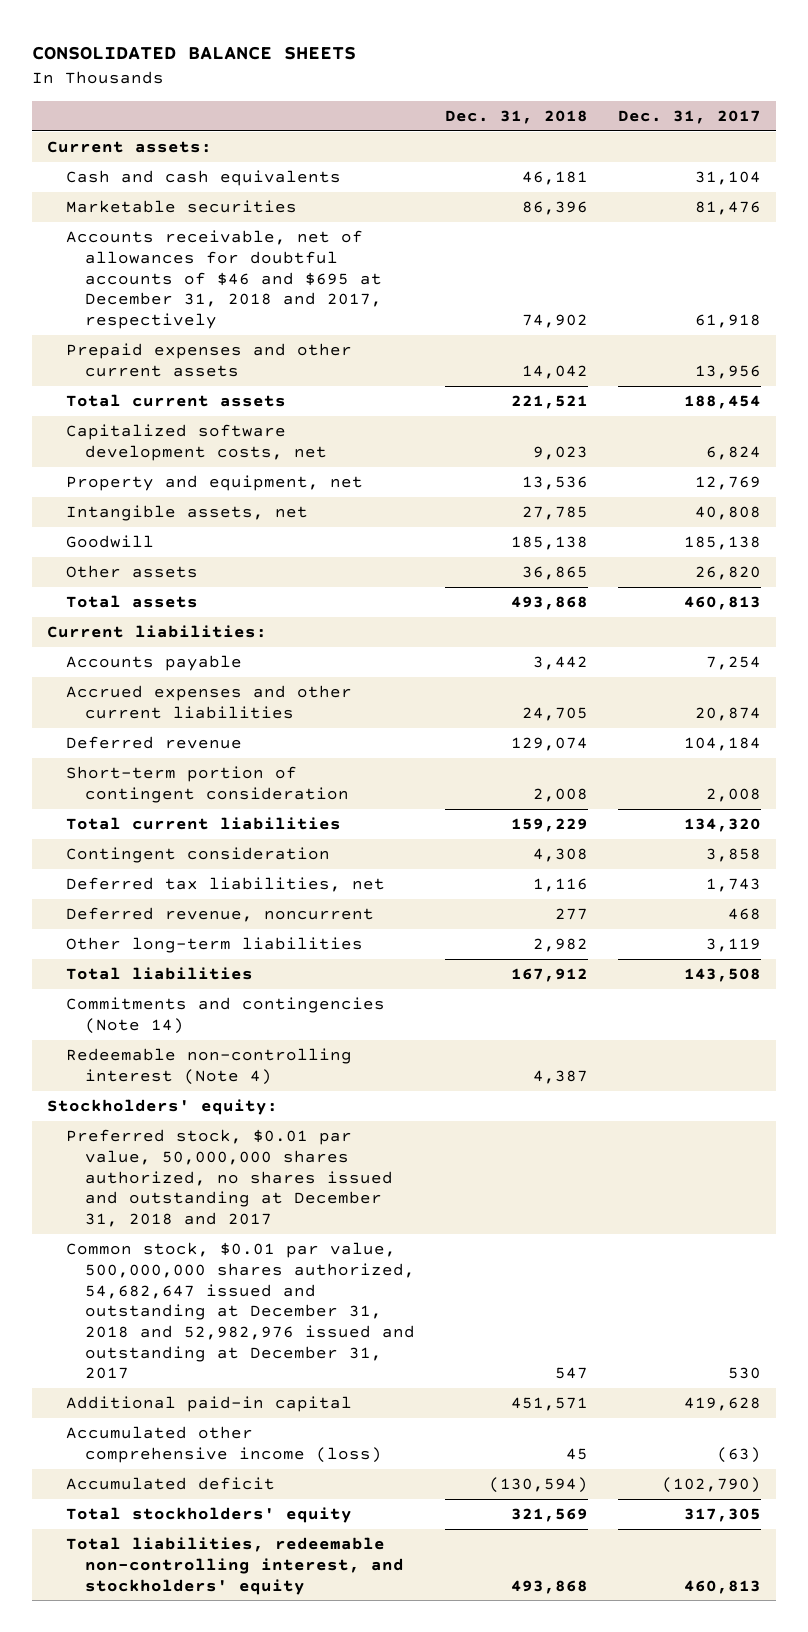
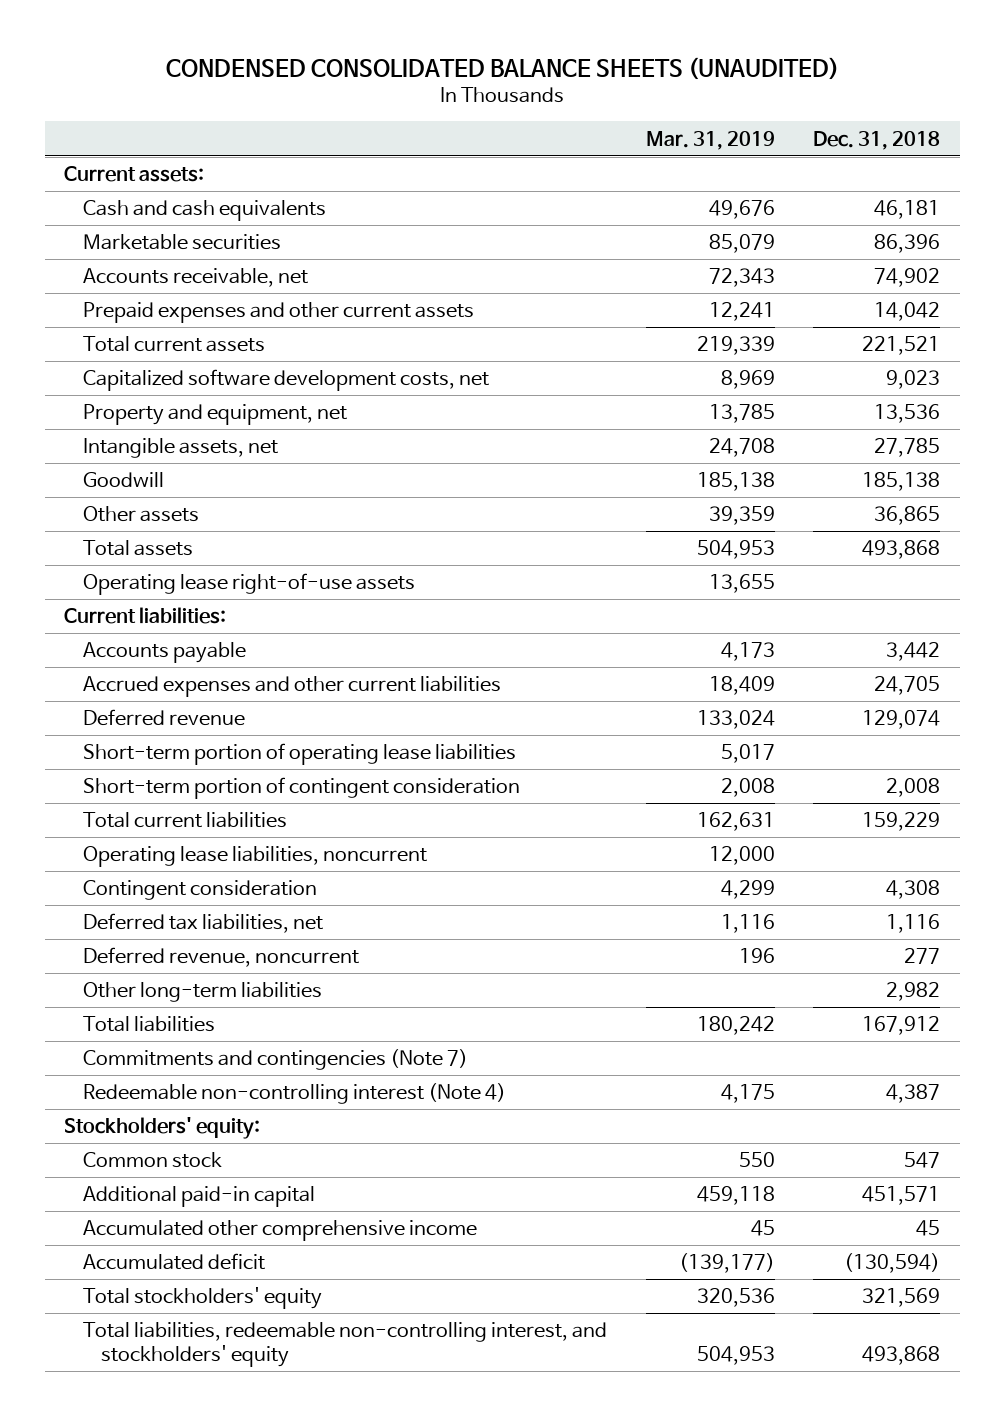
[31,46,356,61] CONSOLIDATED BALANCE SHEETS -> [166,56,840,80] CONDENSED CONSOLIDATED BALANCE SHEETS (UNAUDITED)
[618,110,762,125] Dec. 31, 2017 -> none
none -> [645,130,775,150] Mar. 31, 2019
[66,230,383,329] Accounts receivable, net of allowances for doubtful accounts of $46 and $695 at December 31, 2018 and 2017, respectively -> [82,268,308,288] Accounts receivable, net
none -> [82,573,415,596] Operating lease right-of-use assets
none -> [82,743,516,766] Short-term portion of operating lease liabilities
none -> [82,846,427,868] Operating lease liabilities, noncurrent
[66,997,386,1034] Commitments and contingencies (Note 14) -> [82,1049,468,1071] Commitments and contingencies (Note 7)
[66,1129,394,1227] Preferred stock, $0.01 par value, 50,000,000 shares authorized, no shares issued and outstanding at December 31, 2018 and 2017 -> none
[66,1242,416,1380] Common stock, $0.01 par value, 500,000,000 shares authorized, 54,682,647 issued and outstanding at December 31, 2018 and 52,982,976 issued and outstanding at December 31, 2017 -> [82,1152,222,1169] Common stock
[66,1426,383,1463] Accumulated other comprehensive income (loss) -> [82,1220,477,1242] Accumulated other comprehensive income

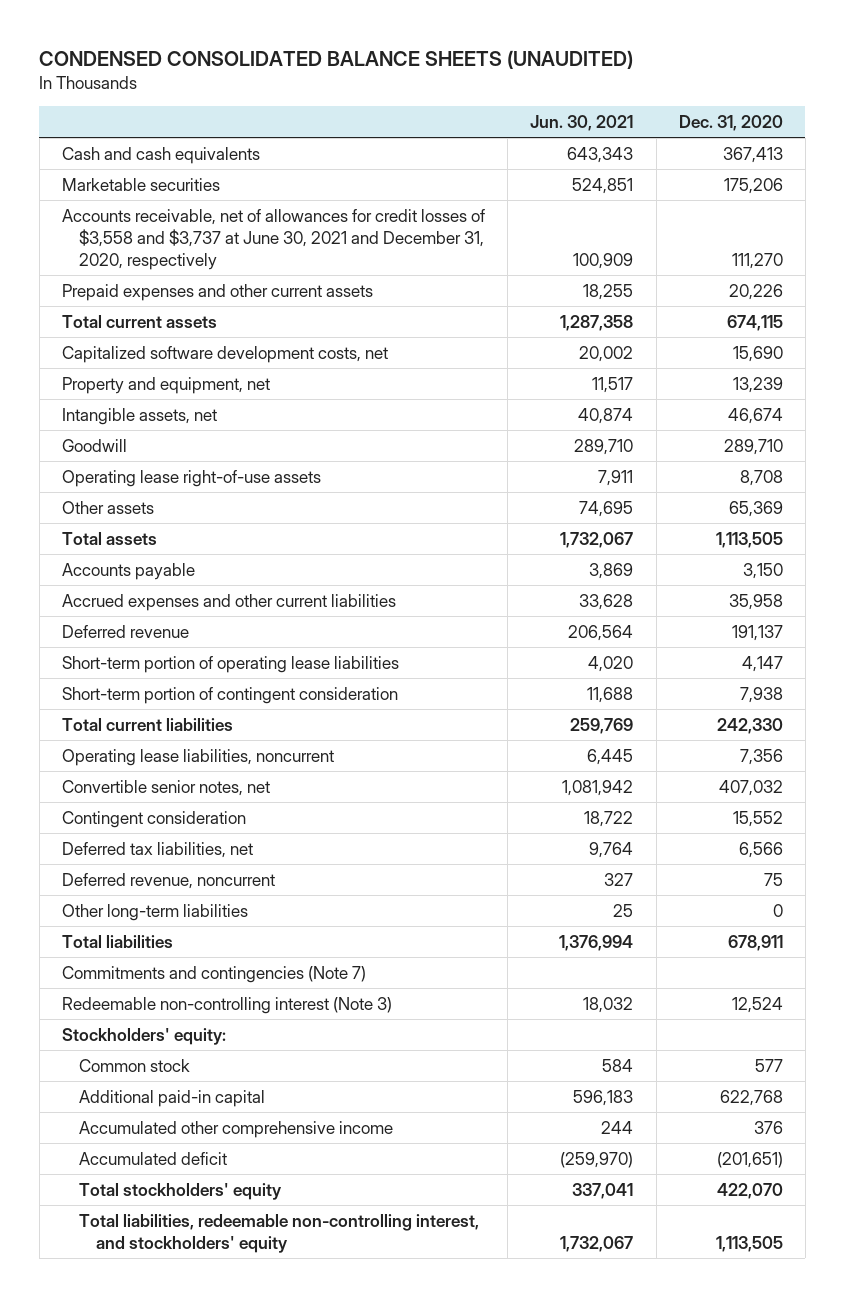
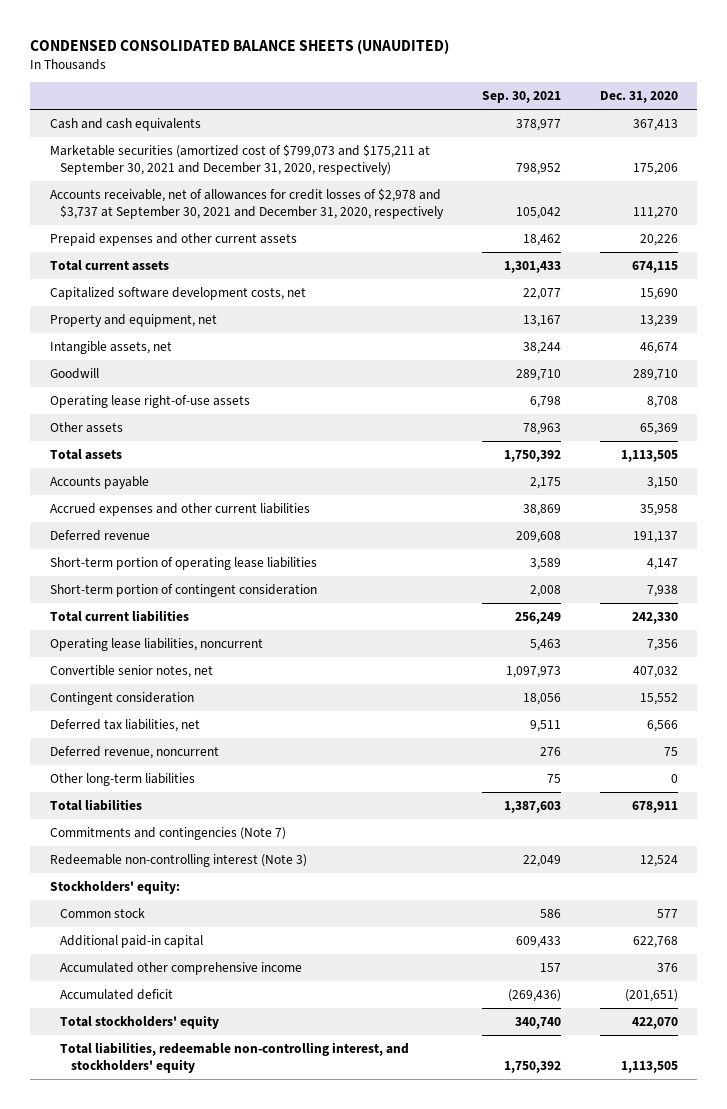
[530,115,634,132] Jun. 30, 2021 -> none
none -> [482,91,562,104] Sep. 30, 2021
[61,177,220,191] Marketable securities -> [49,143,430,175] Marketable securities (amortized cost of $799,073 and $175,211 at September 30, 2021 and December 31, 2020, respectively)
[61,208,485,270] Accounts receivable, net of allowances for credit losses of $3,558 and $3,737 at June 30, 2021 and December 31, 2020, respectively -> [49,187,445,219] Accounts receivable, net of allowances for credit losses of $2,978 and $3,737 at September 30, 2021 and December 31, 2020, respectively

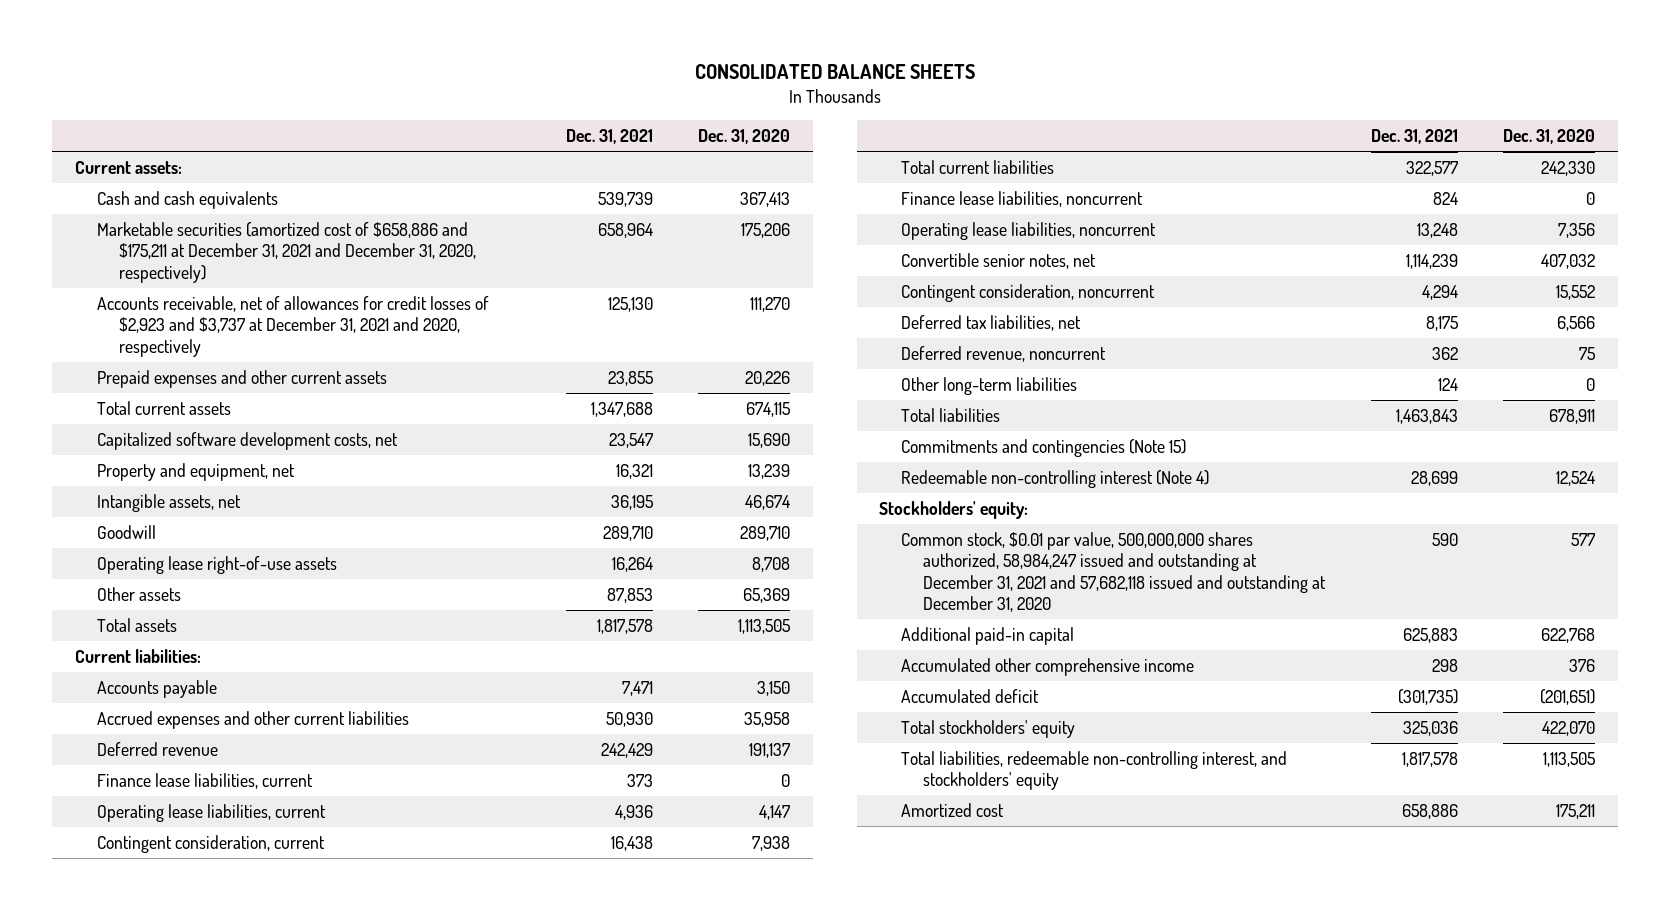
[30,38,450,54] CONDENSED CONSOLIDATED BALANCE SHEETS (UNAUDITED) -> [694,64,975,80] CONSOLIDATED BALANCE SHEETS
[482,91,562,104] Sep. 30, 2021 -> none
none -> [566,129,654,145] Dec. 31, 2021
none -> [74,160,182,174] Current assets:
[49,143,430,175] Marketable securities (amortized cost of $799,073 and $175,211 at September 30, 2021 and December 31, 2020, respectively) -> [96,221,476,283] Marketable securities (amortized cost of $658,886 and $175,211 at December 31, 2021 and December 31, 2020, respectively)
[49,187,445,219] Accounts receivable, net of allowances for credit losses of $2,978 and $3,737 at September 30, 2021 and December 31, 2020, respectively -> [96,295,489,357] Accounts receivable, net of allowances for credit losses of $2,923 and $3,737 at December 31, 2021 and 2020, respectively
none -> [74,648,201,663] Current liabilities:
none -> [96,772,313,789] Finance lease liabilities, current
[49,556,317,570] Short-term portion of operating lease liabilities -> [96,803,326,822] Operating lease liabilities, current
[49,583,317,597] Short-term portion of contingent consideration -> [96,834,325,853] Contingent consideration, current
none -> [901,190,1144,207] Finance lease liabilities, noncurrent
[49,691,194,705] Contingent consideration -> [901,283,1156,302] Contingent consideration, noncurrent
[49,826,286,840] Commitments and contingencies (Note 7) -> [901,438,1187,457] Commitments and contingencies (Note 15)
[49,853,307,867] Redeemable non-controlling interest (Note 3) -> [901,469,1210,488] Redeemable non-controlling interest (Note 4)
[60,907,146,918] Common stock -> [901,531,1327,612] Common stock, $0.01 par value, 500,000,000 shares authorized, 58,984,247 issued and outstanding at December 31, 2021 and 57,682,118 issued and outstanding at December 31, 2020
none -> [901,802,1005,817] Amortized cost

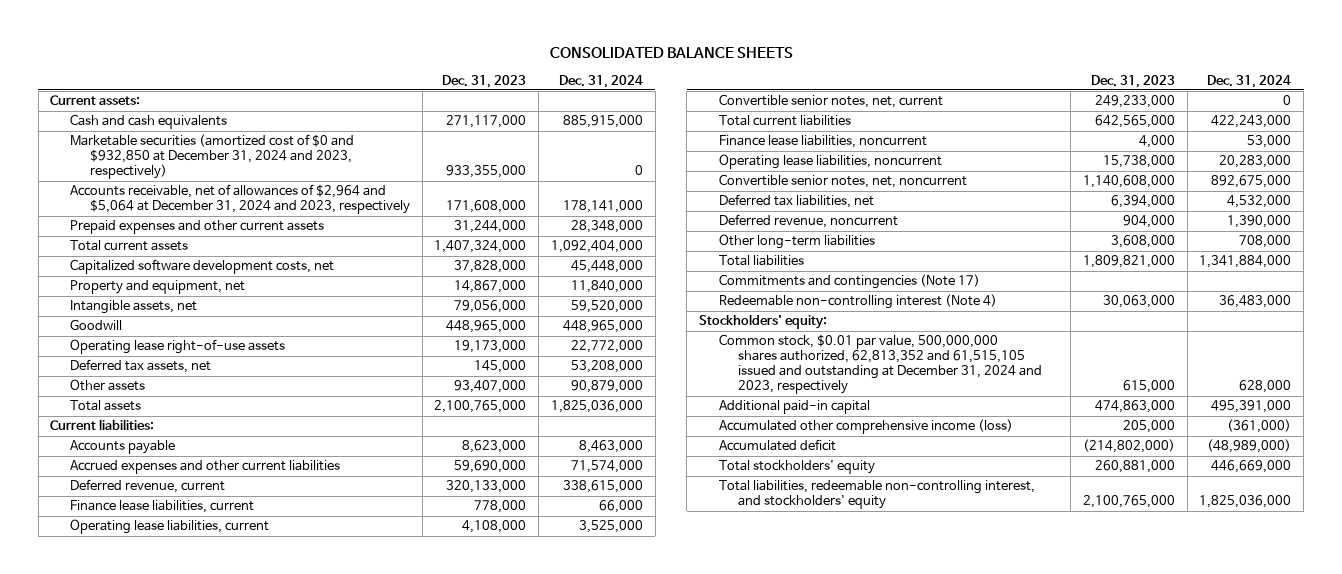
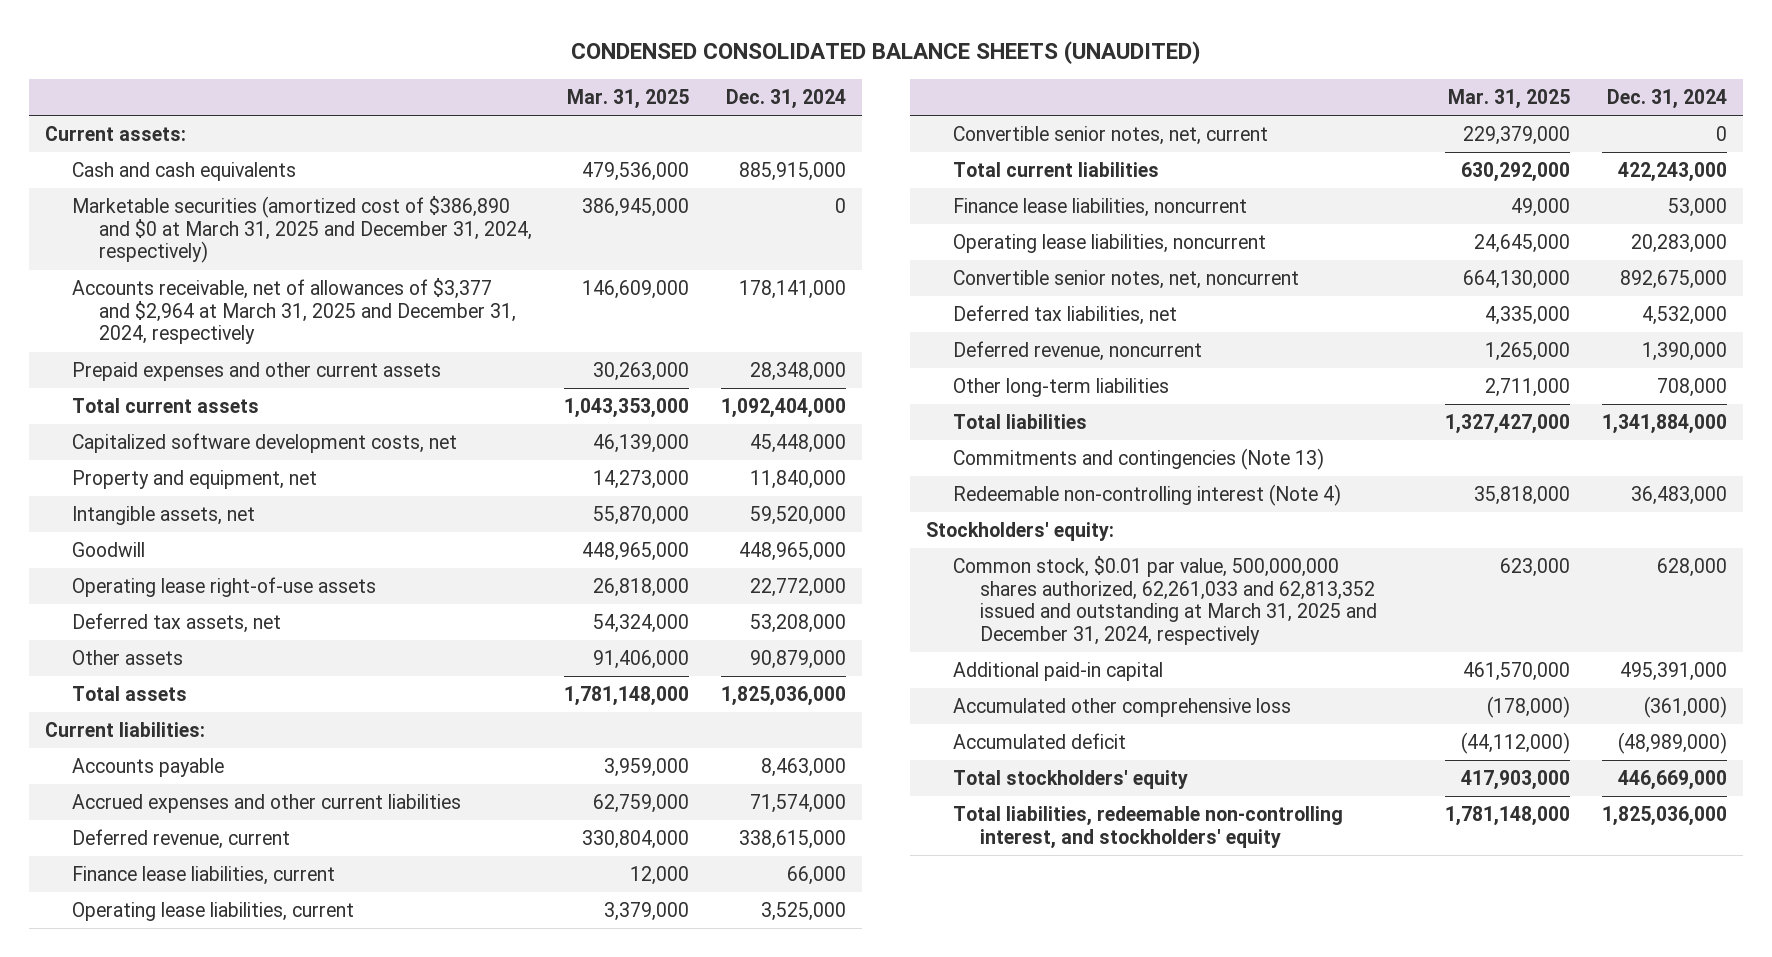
[549,46,793,58] CONSOLIDATED BALANCE SHEETS -> [571,41,1201,65] CONDENSED CONSOLIDATED BALANCE SHEETS (UNAUDITED)
[442,74,527,88] Dec. 31, 2023 -> none
none -> [566,89,689,110] Mar. 31, 2025
[70,134,355,180] Marketable securities (amortized cost of $0 and $932,850 at December 31, 2024 and 2023, respectively) -> [71,196,532,264] Marketable securities (amortized cost of $386,890 and $0 at March 31, 2025 and December 31, 2024, respectively)
[70,184,410,215] Accounts receivable, net of allowances of $2,964 and $5,064 at December 31, 2024 and 2023, respectively -> [71,278,516,345] Accounts receivable, net of allowances of $3,377 and $2,964 at March 31, 2025 and December 31, 2024, respectively
[718,274,980,290] Commitments and contingencies (Note 17) -> [953,448,1325,471] Commitments and contingencies (Note 13)
[718,334,1043,395] Common stock, $0.01 par value, 500,000,000 shares authorized, 62,813,352 and 61,515,105 issued and outstanding at December 31, 2024 and 2023, respectively -> [953,556,1377,646] Common stock, $0.01 par value, 500,000,000 shares authorized, 62,261,033 and 62,813,352 issued and outstanding at March 31, 2025 and December 31, 2024, respectively
[718,419,1013,435] Accumulated other comprehensive income (loss) -> [953,698,1292,718] Accumulated other comprehensive loss

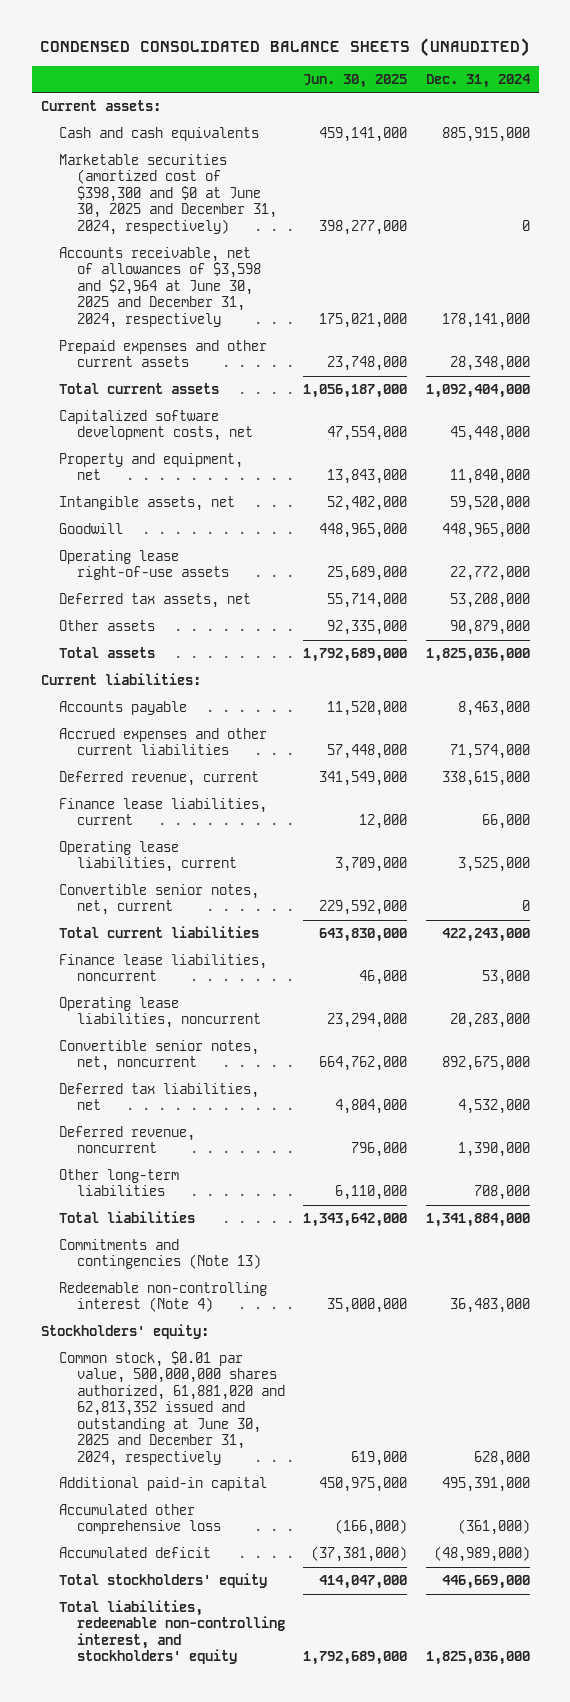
[566,89,689,110] Mar. 31, 2025 -> none
none -> [303,73,408,88] Jun. 30, 2025
[71,196,532,264] Marketable securities (amortized cost of $386,890 and $0 at March 31, 2025 and December 31, 2024, respectively) -> [58,154,277,235] Marketable securities (amortized cost of $398,300 and $0 at June 30, 2025 and December 31, 2024, respectively)
[71,278,516,345] Accounts receivable, net of allowances of $3,377 and $2,964 at March 31, 2025 and December 31, 2024, respectively -> [58,247,261,328] Accounts receivable, net of allowances of $3,598 and $2,964 at June 30, 2025 and December 31, 2024, respectively
[953,556,1377,646] Common stock, $0.01 par value, 500,000,000 shares authorized, 62,261,033 and 62,813,352 issued and outstanding at March 31, 2025 and December 31, 2024, respectively -> [58,1351,285,1466] Common stock, $0.01 par value, 500,000,000 shares authorized, 61,881,020 and 62,813,352 issued and outstanding at June 30, 2025 and December 31, 2024, respectively

